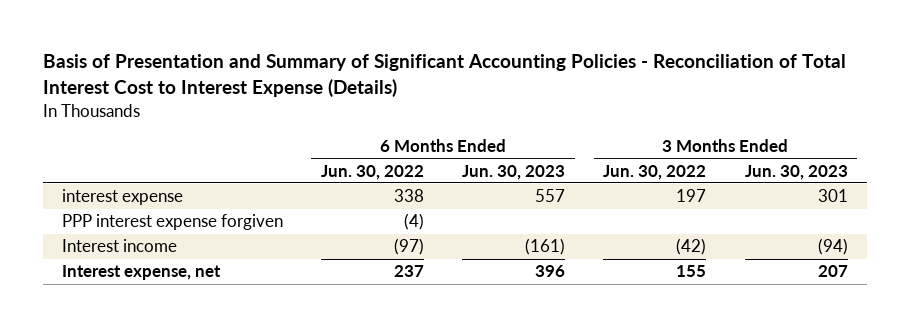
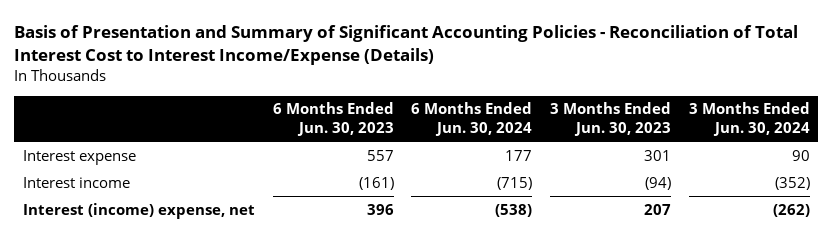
[42,54,846,98] Basis of Presentation and Summary of Significant Accounting Policies - Reconciliation of Total Interest Cost to Interest Expense (Details) -> [14,24,799,65] Basis of Presentation and Summary of Significant Accounting Policies - Reconciliation of Total Interest Cost to Interest Income/Expense (Details)
[320,164,424,180] Jun. 30, 2022 -> none
[603,164,707,180] Jun. 30, 2022 -> none
none -> [411,102,533,136] 6 Months Ended Jun. 30, 2024
none -> [688,102,810,136] 3 Months Ended Jun. 30, 2024
[61,214,283,231] PPP interest expense forgiven -> none
[61,189,183,206] interest expense -> [23,149,137,165] Interest expense
[61,265,221,281] Interest expense, net -> [23,202,256,219] Interest (income) expense, net

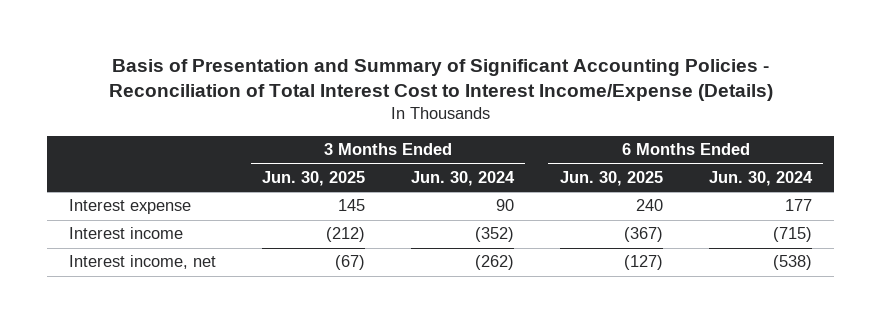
[272,102,394,136] 6 Months Ended Jun. 30, 2023 -> none
[550,102,672,136] 3 Months Ended Jun. 30, 2023 -> none
none -> [262,170,366,186] Jun. 30, 2025
none -> [559,170,663,186] Jun. 30, 2025
[23,202,256,219] Interest (income) expense, net -> [69,255,217,270] Interest income, net

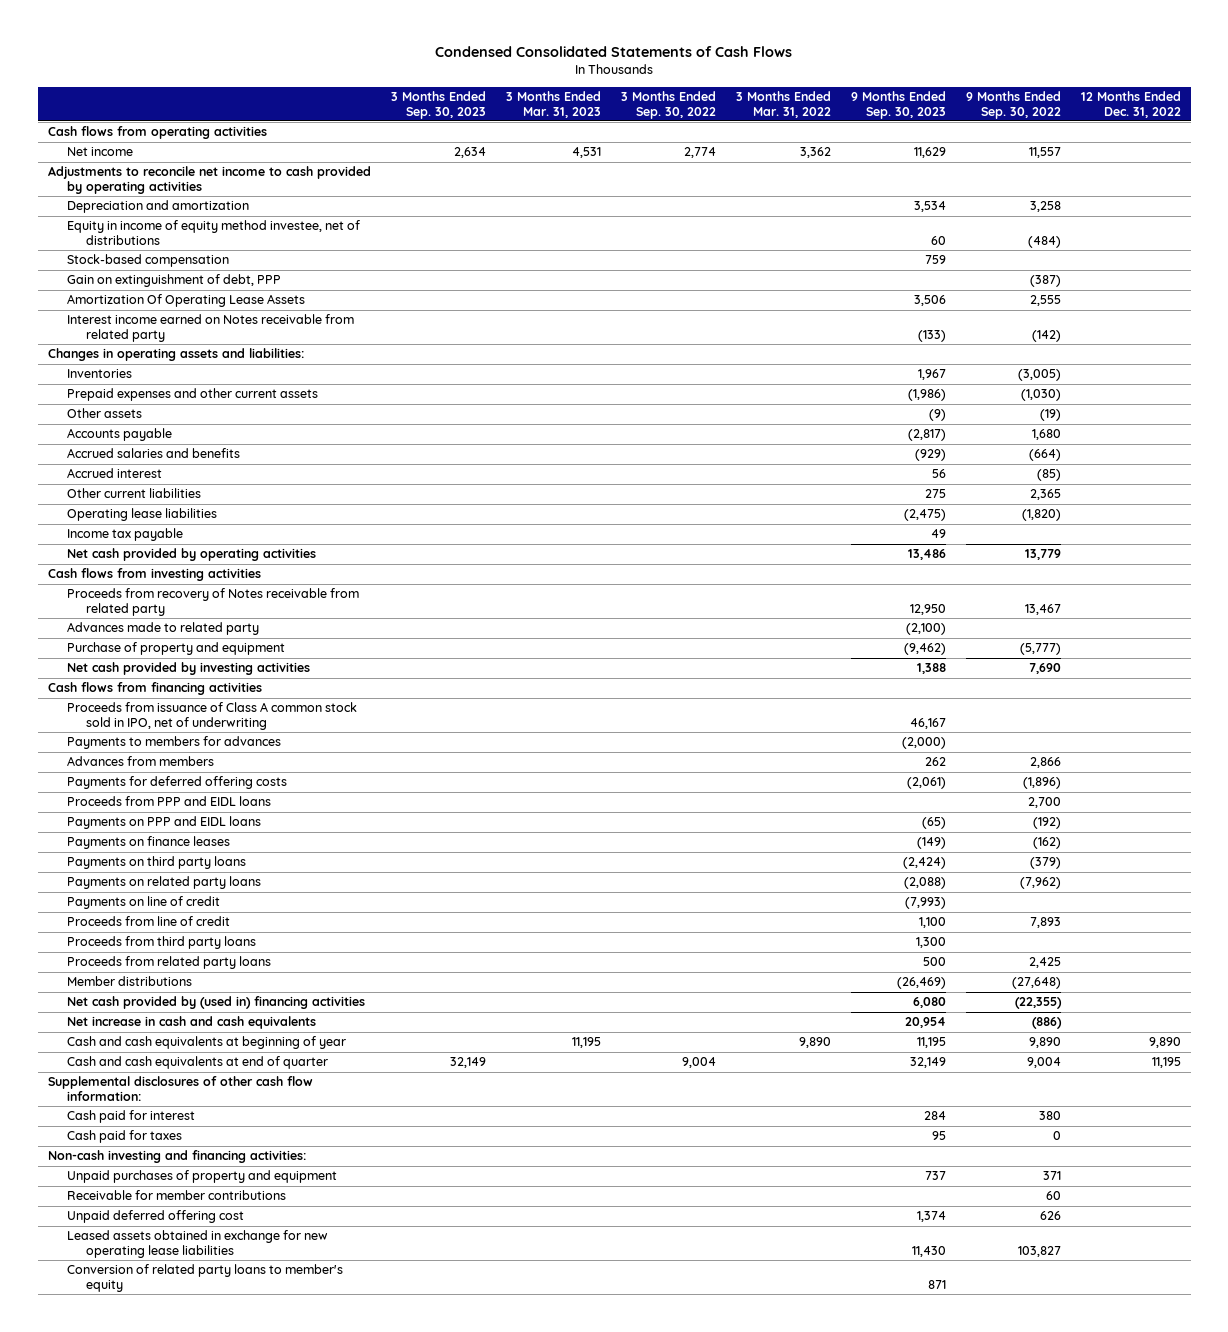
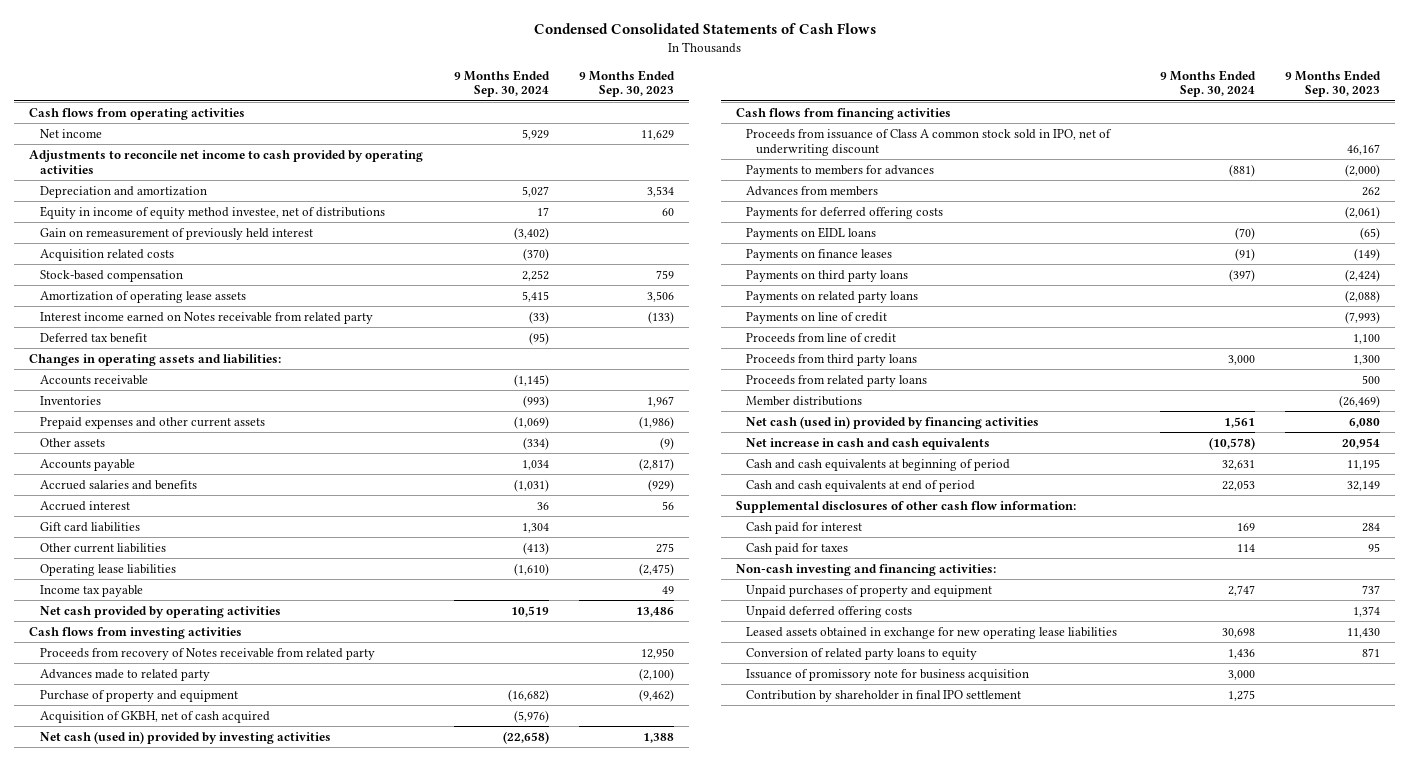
[390,91,486,119] 3 Months Ended Sep. 30, 2023 -> none
[505,91,601,118] 3 Months Ended Mar. 31, 2023 -> none
[620,91,716,119] 3 Months Ended Sep. 30, 2022 -> none
[735,91,831,118] 3 Months Ended Mar. 31, 2022 -> none
[965,91,1061,119] 9 Months Ended Sep. 30, 2022 -> none
[1080,91,1181,118] 12 Months Ended Dec. 31, 2022 -> none
none -> [453,69,550,98] 9 Months Ended Sep. 30, 2024
none -> [39,227,313,240] Gain on remeasurement of previously held interest
none -> [39,248,174,261] Acquisition related costs
[66,274,281,288] Gain on extinguishment of debt, PPP -> none
[66,294,305,308] Amortization Of Operating Lease Assets -> [39,290,246,303] Amortization of operating lease assets
none -> [39,332,147,343] Deferred tax benefit
none -> [39,374,148,385] Accounts receivable
none -> [39,521,140,532] Gift card liabilities
none -> [39,710,270,723] Acquisition of GKBH, net of cash acquired
[66,662,310,676] Net cash provided by investing activities -> [39,730,331,744] Net cash (used in) provided by investing activities
[66,702,357,730] Proceeds from issuance of Class A common stock sold in IPO, net of underwriting -> [745,128,1112,156] Proceeds from issuance of Class A common stock sold in IPO, net of underwriting discount
[66,796,271,807] Proceeds from PPP and EIDL loans -> none
[66,816,261,830] Payments on PPP and EIDL loans -> [745,226,876,240] Payments on EIDL loans
[66,996,365,1010] Net cash provided by (used in) financing activities -> [745,415,1039,429] Net cash (used in) provided by financing activities
[66,1036,346,1050] Cash and cash equivalents at beginning of year -> [745,458,1010,471] Cash and cash equivalents at beginning of period
[66,1056,328,1070] Cash and cash equivalents at end of quarter -> [745,479,975,492] Cash and cash equivalents at end of period
[66,1190,286,1201] Receivable for member contributions -> none
[66,1210,244,1224] Unpaid deferred offering cost -> [745,605,912,618] Unpaid deferred offering costs
[66,1264,343,1292] Conversion of related party loans to member's equity -> [745,647,977,660] Conversion of related party loans to equity
none -> [745,668,1029,681] Issuance of promissory note for business acquisition
none -> [745,689,1021,702] Contribution by shareholder in final IPO settlement

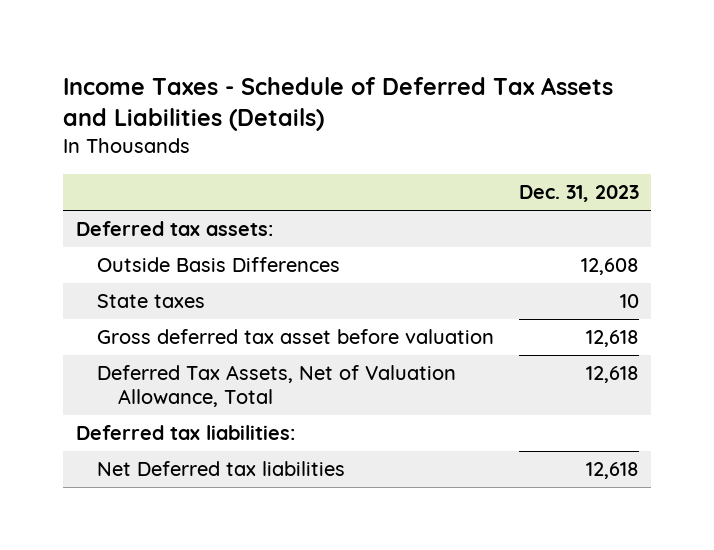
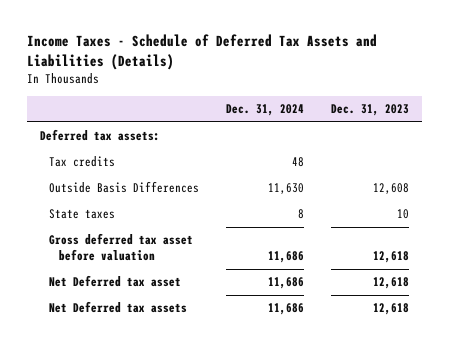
none -> [226,104,305,117] Dec. 31, 2024
none -> [49,156,116,168] Tax credits
[75,425,295,441] Deferred tax liabilities: -> none
[96,365,456,408] Deferred Tax Assets, Net of Valuation Allowance, Total -> [49,275,182,288] Net Deferred tax asset
[96,461,345,477] Net Deferred tax liabilities -> [49,301,188,314] Net Deferred tax assets

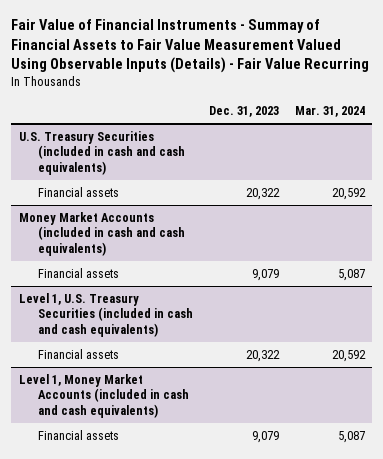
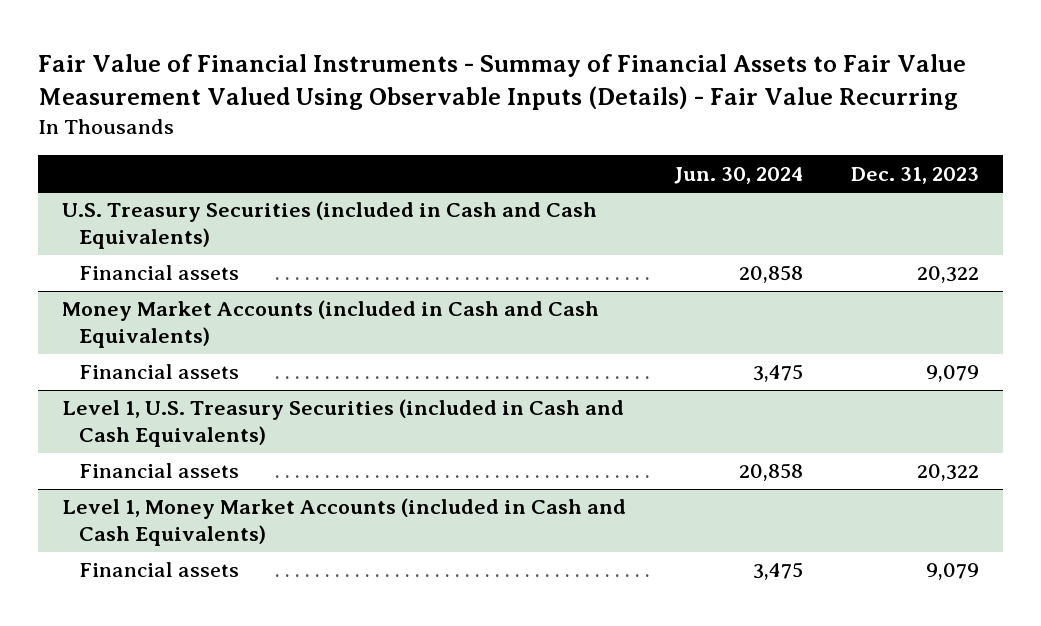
[294,106,365,118] Mar. 31, 2024 -> none
none -> [673,166,803,184] Jun. 30, 2024
[18,130,186,175] U.S. Treasury Securities (included in cash and cash equivalents) -> [62,201,598,250] U.S. Treasury Securities (included in Cash and Cash Equivalents)
[18,211,186,256] Money Market Accounts (included in cash and cash equivalents) -> [62,300,600,349] Money Market Accounts (included in Cash and Cash Equivalents)
[18,292,194,337] Level 1, U.S. Treasury Securities (included in cash and cash equivalents) -> [62,399,625,448] Level 1, U.S. Treasury Securities (included in Cash and Cash Equivalents)
[18,373,190,418] Level 1, Money Market Accounts (included in cash and cash equivalents) -> [62,498,627,547] Level 1, Money Market Accounts (included in Cash and Cash Equivalents)

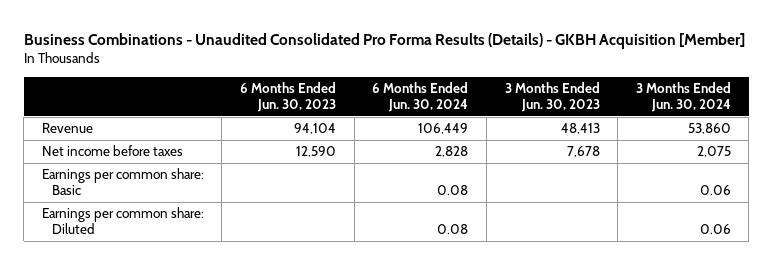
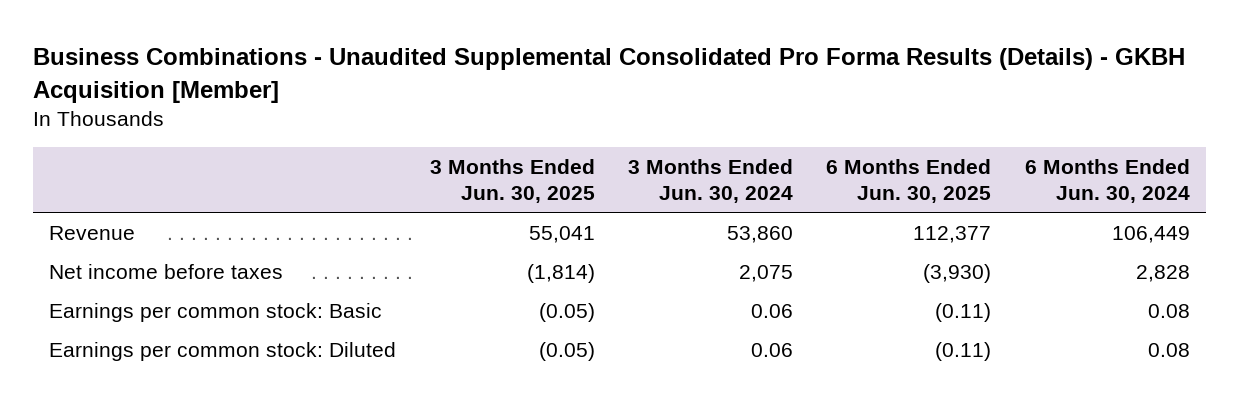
[23,32,745,49] Business Combinations - Unaudited Consolidated Pro Forma Results (Details) - GKBH Acquisition [Member] -> [32,48,1185,103] Business Combinations - Unaudited Supplemental Consolidated Pro Forma Results (Details) - GKBH Acquisition [Member]
[240,82,337,113] 6 Months Ended Jun. 30, 2023 -> none
[504,82,600,113] 3 Months Ended Jun. 30, 2023 -> none
none -> [429,158,595,203] 3 Months Ended Jun. 30, 2025
none -> [826,158,992,203] 6 Months Ended Jun. 30, 2025
[41,168,204,196] Earnings per common share: Basic -> [49,302,383,322] Earnings per common stock: Basic
[41,207,204,235] Earnings per common share: Diluted -> [49,341,397,361] Earnings per common stock: Diluted

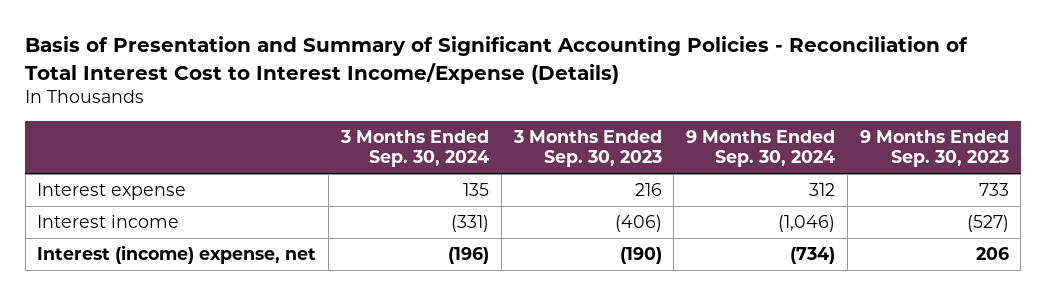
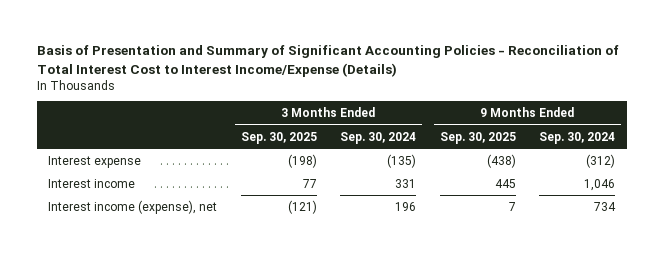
[512,129,662,168] 3 Months Ended Sep. 30, 2023 -> none
[859,129,1009,168] 9 Months Ended Sep. 30, 2023 -> none
none -> [240,131,317,144] Sep. 30, 2025
none -> [439,131,516,144] Sep. 30, 2025
[463,182,490,196] 135 -> [387,153,417,168] (135)
[809,182,836,196] 312 -> [585,153,615,168] (312)
[451,214,490,232] (331) -> [395,178,417,188] 331
[778,214,836,232] (1,046) -> [583,178,615,191] 1,046
[37,244,317,264] Interest (income) expense, net -> [48,199,218,214] Interest income (expense), net
[448,246,490,264] (196) -> [395,201,417,211] 196
[790,246,836,264] (734) -> [593,201,616,211] 734

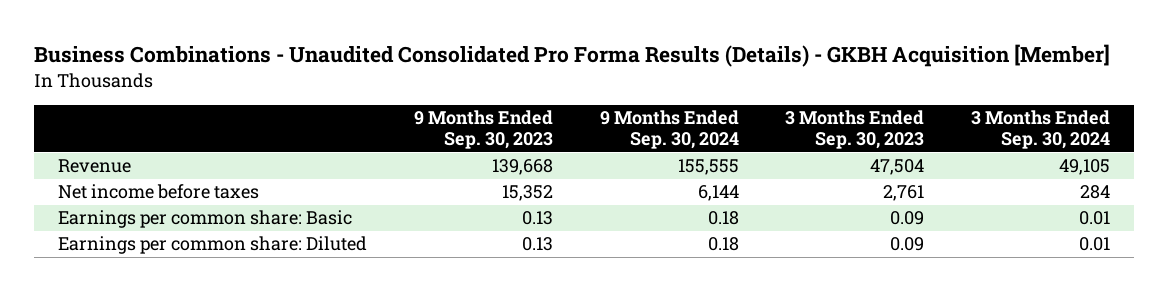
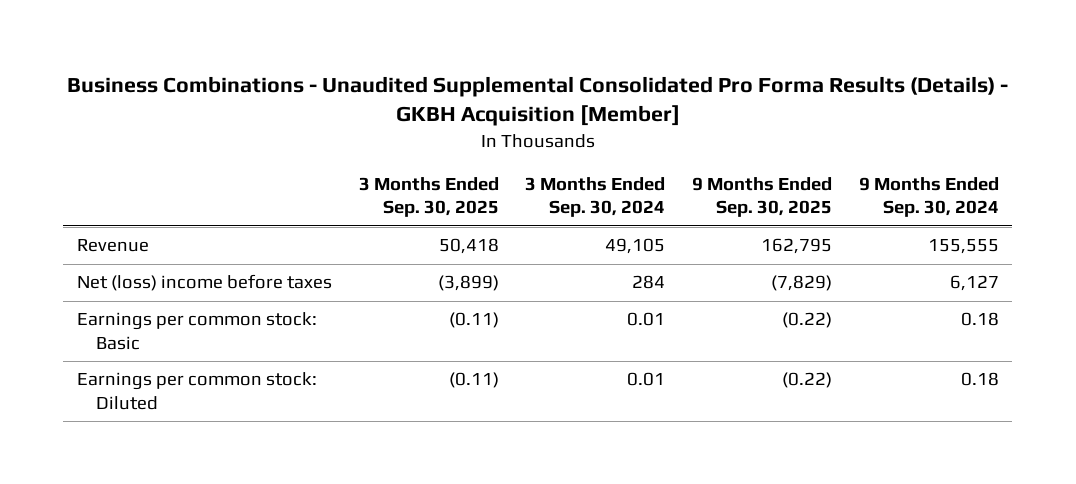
[34,44,1111,68] Business Combinations - Unaudited Consolidated Pro Forma Results (Details) - GKBH Acquisition [Member] -> [66,76,1008,127] Business Combinations - Unaudited Supplemental Consolidated Pro Forma Results (Details) - GKBH Acquisition [Member]
[413,110,553,150] 9 Months Ended Sep. 30, 2023 -> none
[785,110,925,150] 3 Months Ended Sep. 30, 2023 -> none
none -> [358,177,499,218] 3 Months Ended Sep. 30, 2025
none -> [692,177,833,218] 9 Months Ended Sep. 30, 2025
[57,184,259,200] Net income before taxes -> [76,274,332,292] Net (loss) income before taxes
[697,185,739,202] 6,144 -> [949,275,999,292] 6,127
[57,210,352,229] Earnings per common share: Basic -> [76,312,317,350] Earnings per common stock: Basic
[57,236,367,255] Earnings per common share: Diluted -> [76,372,317,410] Earnings per common stock: Diluted

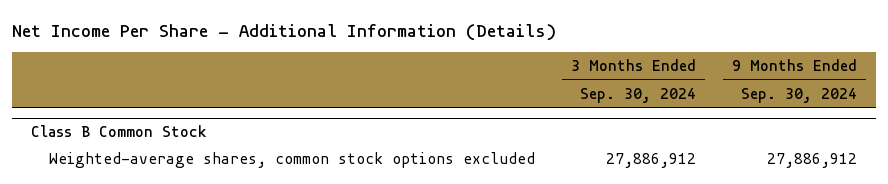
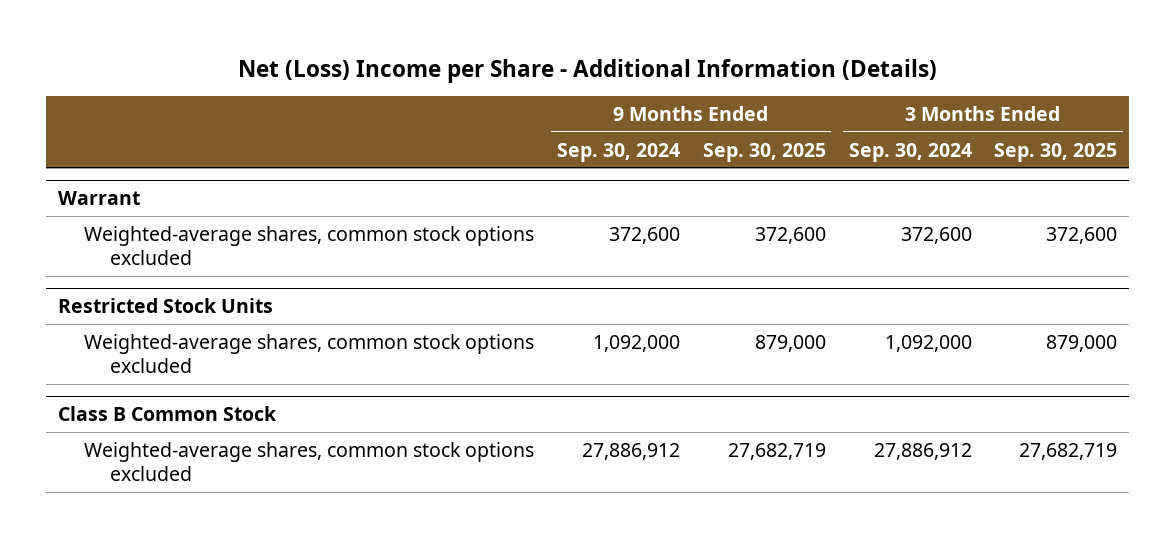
[12,23,557,41] Net Income Per Share - Additional Information (Details) -> [237,58,937,83] Net (Loss) Income per Share - Additional Information (Details)
none -> [702,142,826,162] Sep. 30, 2025
none -> [994,142,1118,162] Sep. 30, 2025
none -> [57,191,140,206] Warrant
none -> [84,225,535,266] Weighted-average shares, common stock options excluded
none -> [57,298,273,314] Restricted Stock Units
none -> [84,333,535,374] Weighted-average shares, common stock options excluded

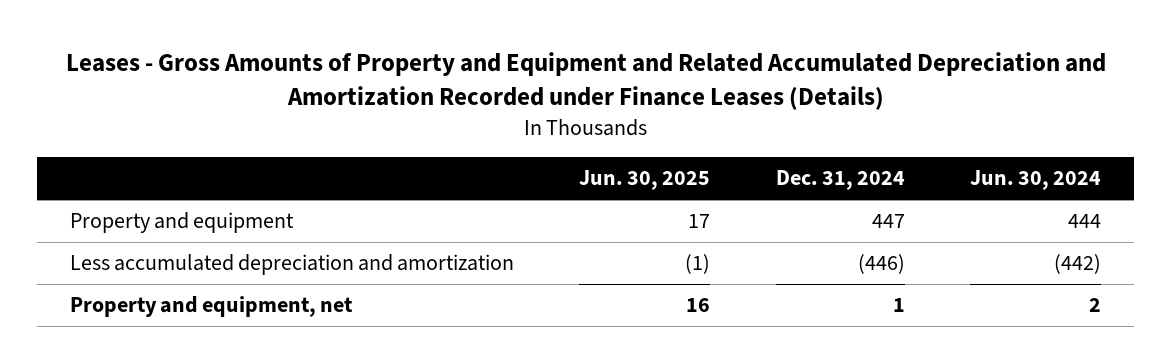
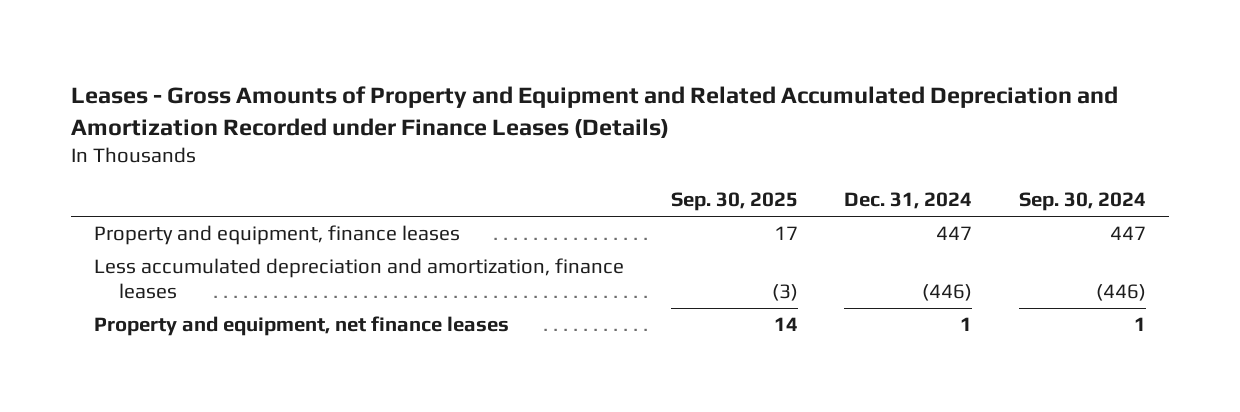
[579,170,711,191] Jun. 30, 2025 -> none
[970,170,1102,191] Jun. 30, 2024 -> none
none -> [670,192,798,212] Sep. 30, 2025
none -> [1018,192,1146,212] Sep. 30, 2024
[70,212,295,234] Property and equipment -> [94,225,461,246] Property and equipment, finance leases
[70,254,515,276] Less accumulated depreciation and amortization -> [94,258,625,299] Less accumulated depreciation and amortization, finance leases
[70,296,354,318] Property and equipment, net -> [94,316,510,337] Property and equipment, net finance leases

